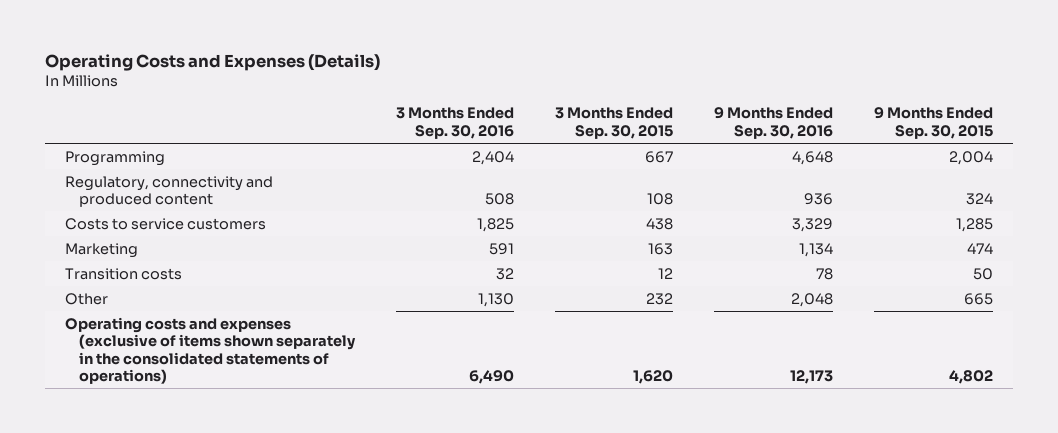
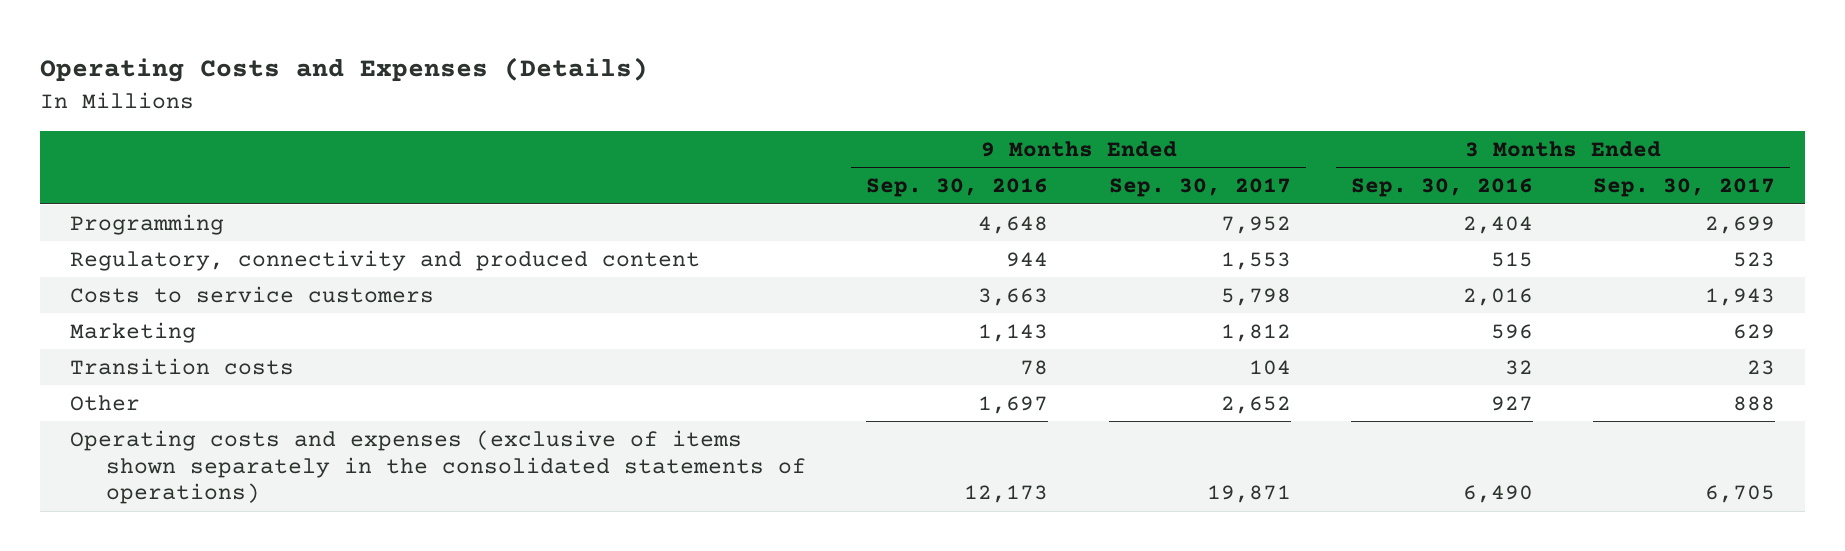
[554,107,673,139] 3 Months Ended Sep. 30, 2015 -> none
[873,107,993,139] 9 Months Ended Sep. 30, 2015 -> none
none -> [1108,178,1291,198] Sep. 30, 2017
none -> [1592,178,1775,198] Sep. 30, 2017
[484,193,514,206] 508 -> [1490,251,1533,267] 515
[803,193,833,206] 936 -> [1006,251,1049,267] 944
[476,217,514,232] 1,825 -> [1462,287,1533,306] 2,016
[791,217,833,232] 3,329 -> [978,287,1049,306] 3,663
[488,242,514,255] 591 -> [1490,323,1533,339] 596
[798,242,833,257] 1,134 -> [978,323,1049,342] 1,143
[477,292,514,307] 1,130 -> [1490,395,1533,411] 927
[790,292,833,307] 2,048 -> [978,395,1049,414] 1,697

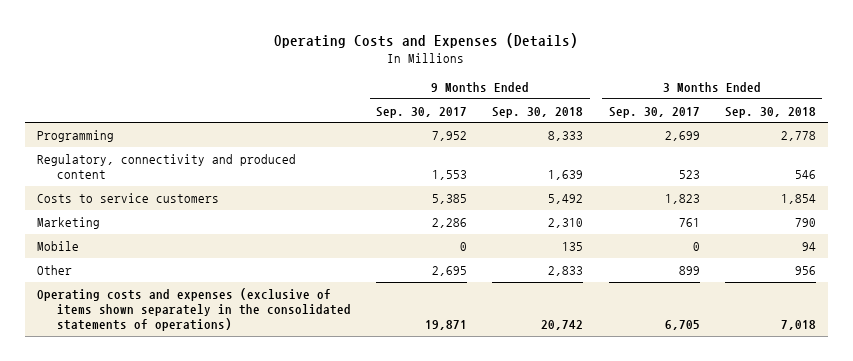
[866,178,1049,198] Sep. 30, 2016 -> none
[1350,178,1533,198] Sep. 30, 2016 -> none
none -> [492,106,584,118] Sep. 30, 2018
none -> [724,106,816,118] Sep. 30, 2018
[70,357,295,375] Transition costs -> none
[1220,287,1291,306] 5,798 -> [432,193,468,204] 5,385
[1704,287,1775,306] 1,943 -> [664,193,700,204] 1,823
[1220,323,1291,342] 1,812 -> [432,217,468,228] 2,286
[1732,323,1775,339] 629 -> [678,217,700,227] 761
none -> [37,240,80,251] Mobile
[1220,395,1291,414] 2,652 -> [432,265,468,276] 2,695
[1732,395,1775,411] 888 -> [678,265,700,275] 899

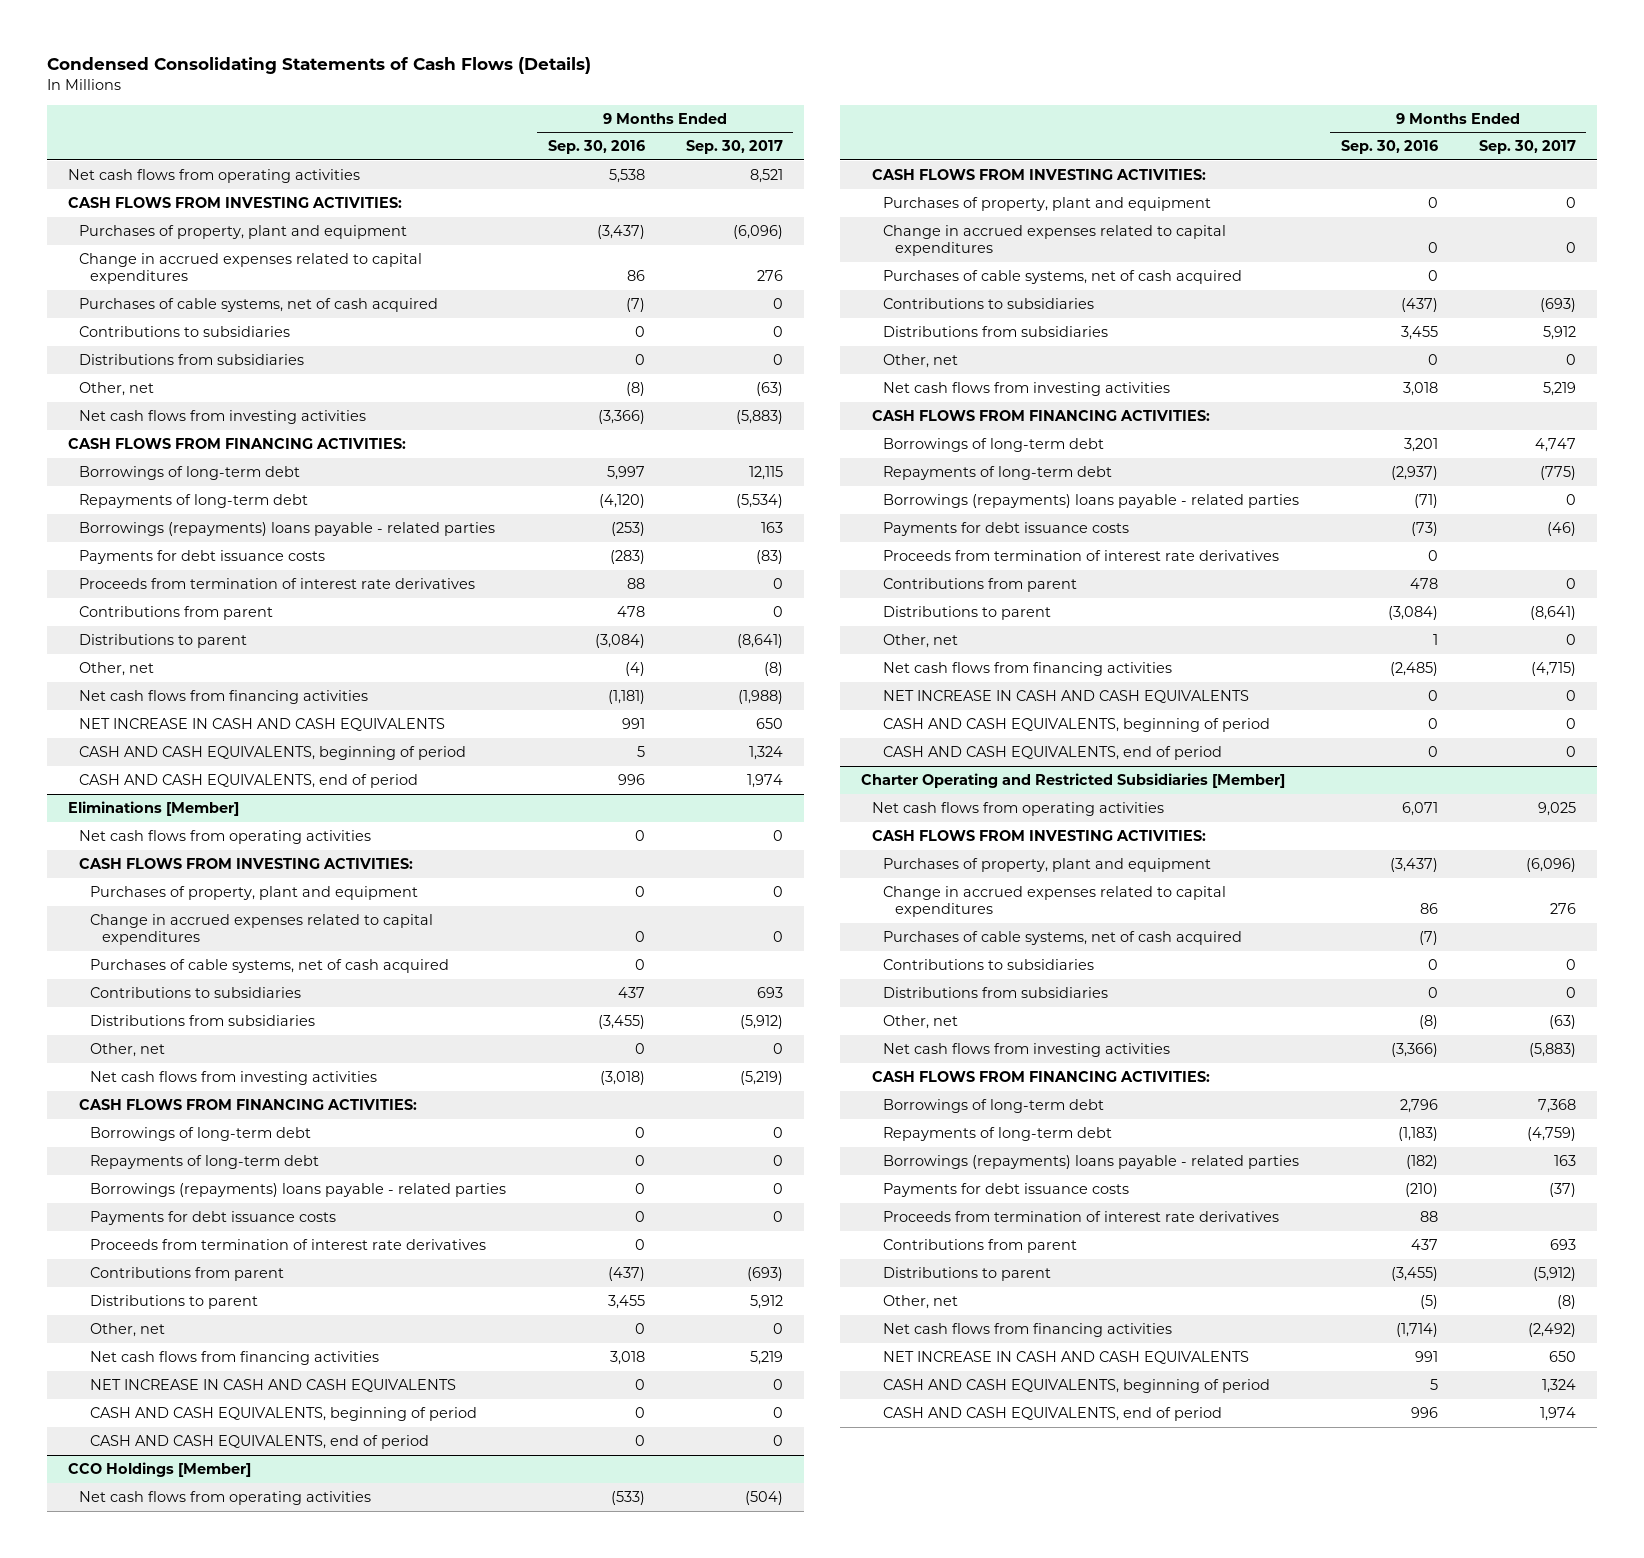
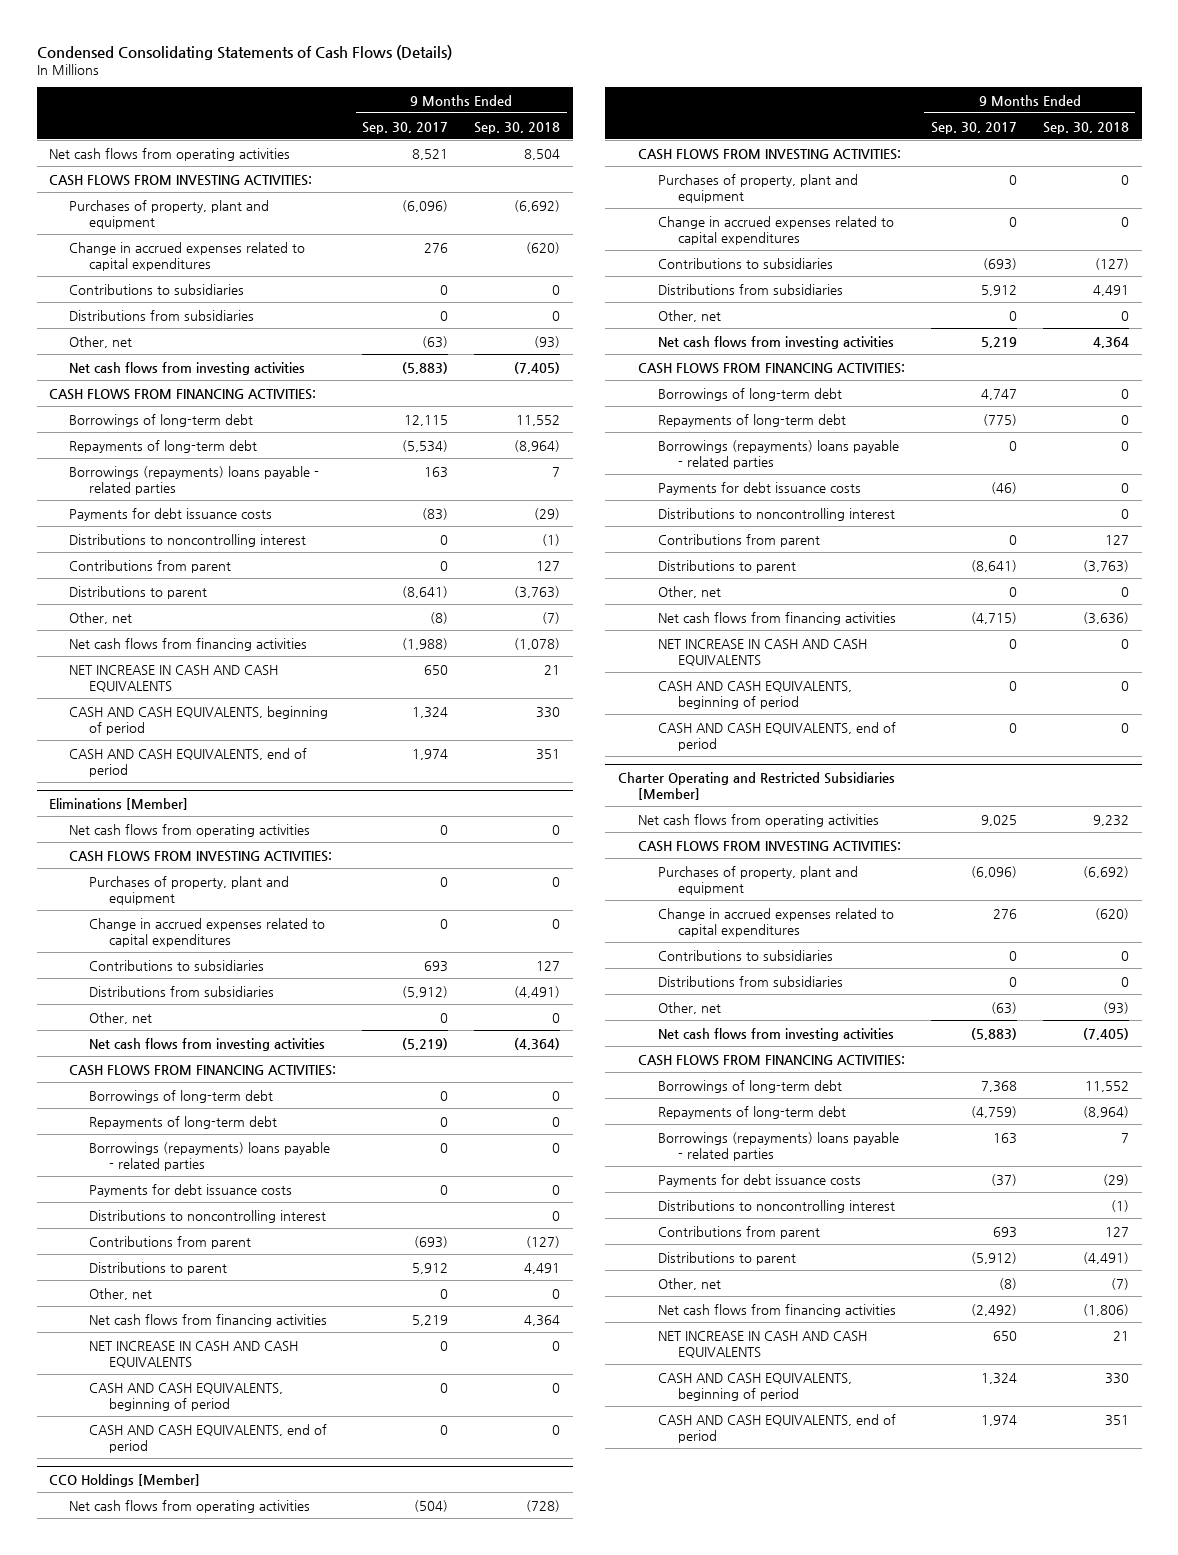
[547,140,645,155] Sep. 30, 2016 -> none
none -> [474,121,561,134] Sep. 30, 2018
[79,297,439,312] Purchases of cable systems, net of cash acquired -> none
[79,577,476,589] Proceeds from termination of interest rate derivatives -> none
none -> [69,533,307,547] Distributions to noncontrolling interest
[90,958,450,973] Purchases of cable systems, net of cash acquired -> none
[90,1238,487,1250] Proceeds from termination of interest rate derivatives -> none
none -> [88,1209,326,1223] Distributions to noncontrolling interest
[883,269,1243,284] Purchases of cable systems, net of cash acquired -> none
[883,549,1280,561] Proceeds from termination of interest rate derivatives -> none
none -> [657,507,895,521] Distributions to noncontrolling interest
[883,930,1243,945] Purchases of cable systems, net of cash acquired -> none
[883,1210,1280,1222] Proceeds from termination of interest rate derivatives -> none
none -> [657,1199,895,1213] Distributions to noncontrolling interest

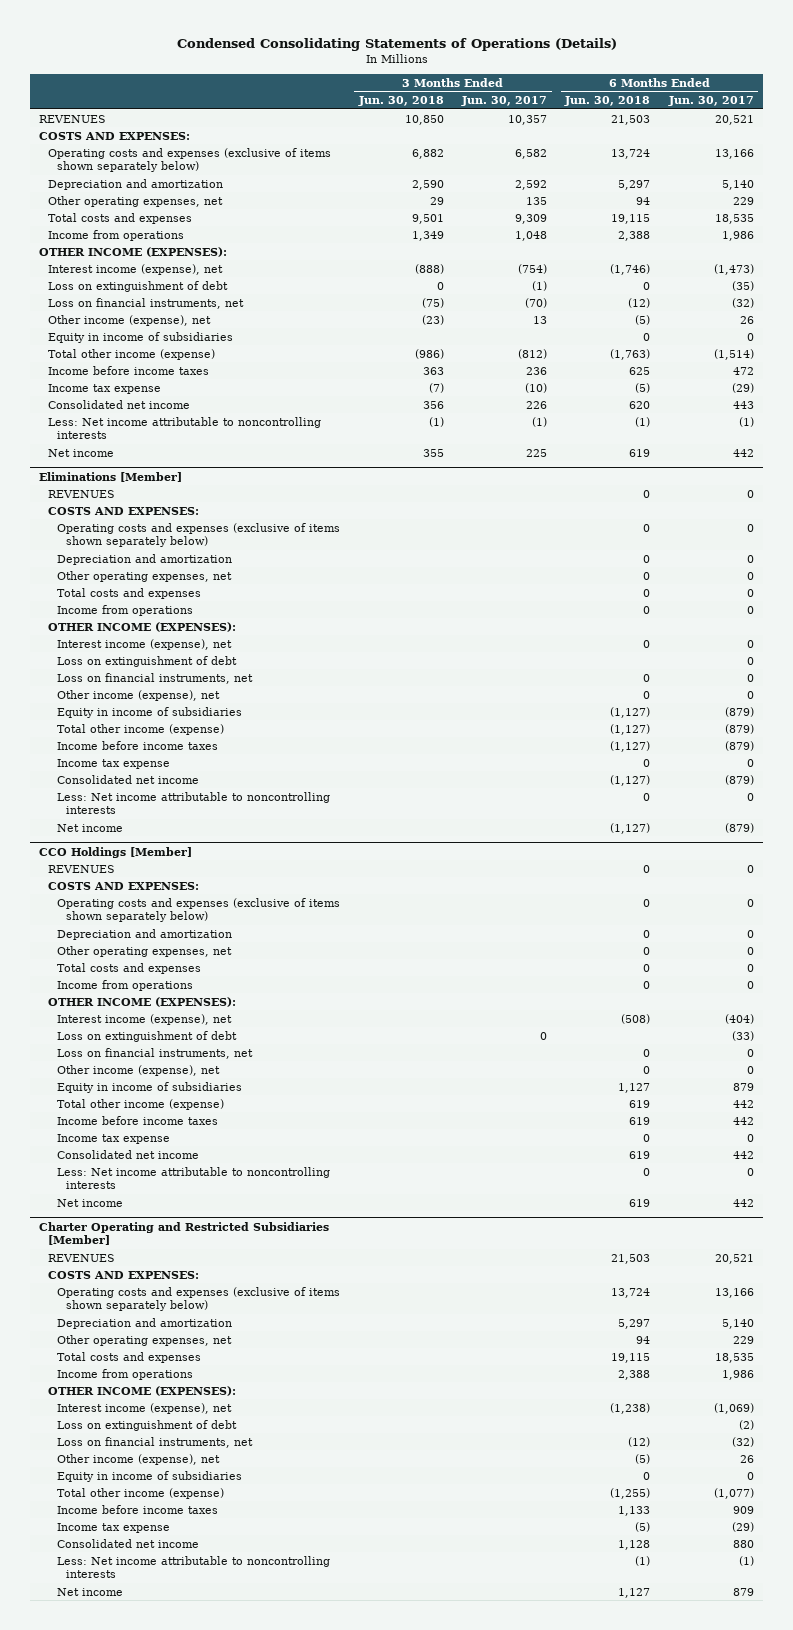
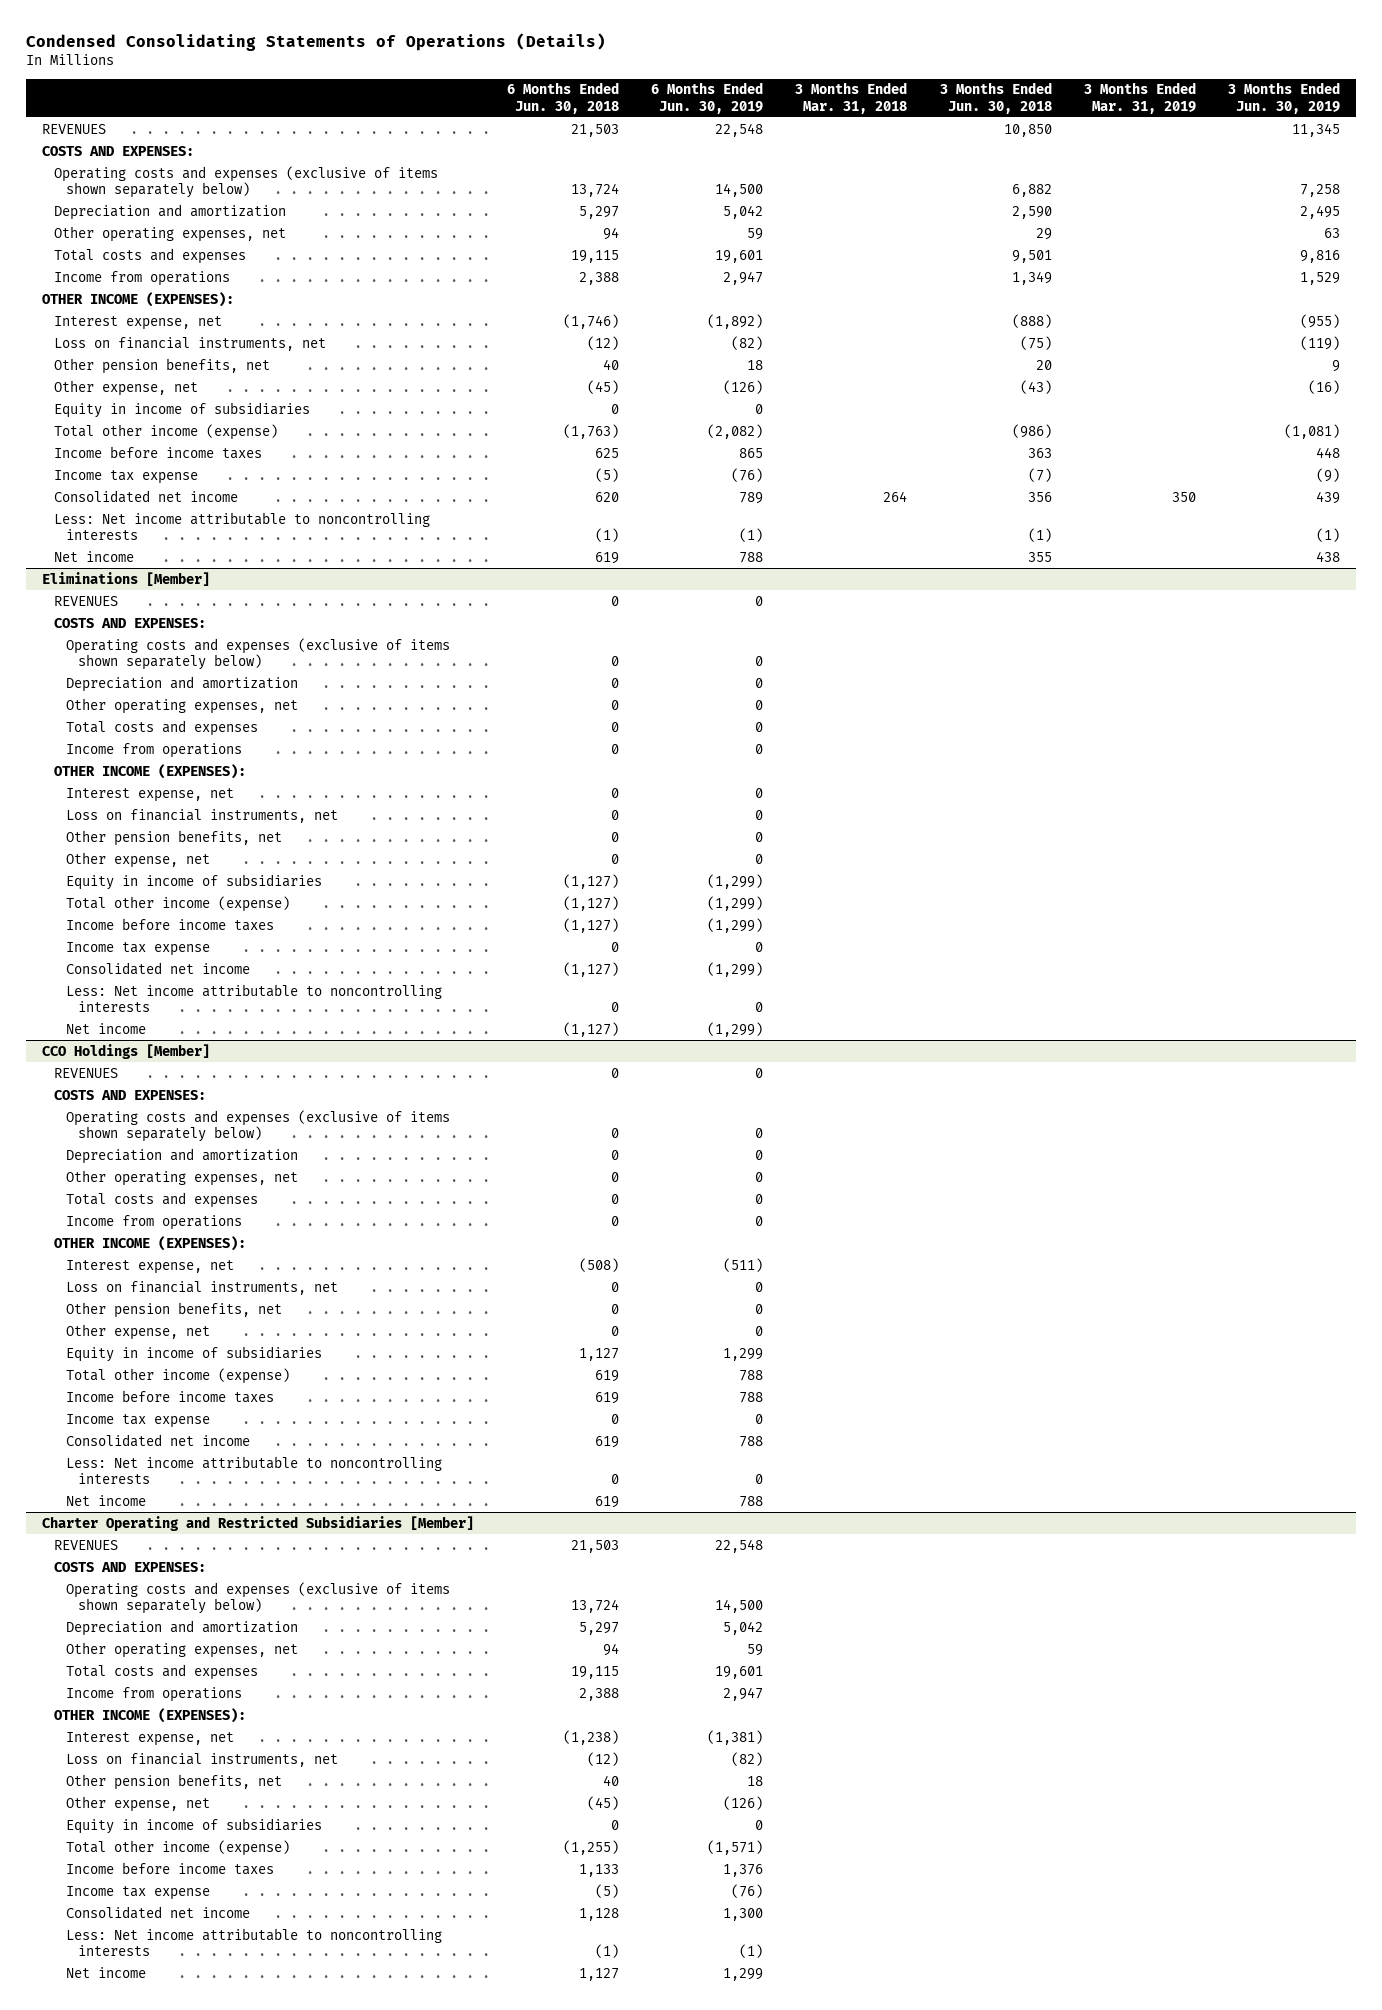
[461,96,548,107] Jun. 30, 2017 -> none
[667,96,754,107] Jun. 30, 2017 -> none
none -> [650,82,763,114] 6 Months Ended Jun. 30, 2019
none -> [795,82,908,114] 3 Months Ended Mar. 31, 2018
none -> [1083,82,1196,114] 3 Months Ended Mar. 31, 2019
none -> [1228,82,1341,114] 3 Months Ended Jun. 30, 2019
[48,280,229,292] Loss on extinguishment of debt -> none
[48,263,224,275] Interest income (expense), net -> [54,315,223,330] Interest expense, net
none -> [54,357,271,374] Other pension benefits, net
[48,314,212,326] Other income (expense), net -> [54,379,199,396] Other expense, net
[421,314,444,325] (23) -> [1019,379,1052,394] (43)
[635,314,651,325] (5) -> [586,379,619,394] (45)
[57,655,238,667] Loss on extinguishment of debt -> none
[57,638,233,650] Interest income (expense), net -> [66,787,235,802] Interest expense, net
none -> [66,829,283,846] Other pension benefits, net
[57,689,221,701] Other income (expense), net -> [66,851,211,868] Other expense, net
[57,1030,238,1042] Loss on extinguishment of debt -> none
[57,1013,233,1025] Interest income (expense), net -> [66,1259,235,1274] Interest expense, net
none -> [66,1301,283,1318] Other pension benefits, net
[57,1064,221,1076] Other income (expense), net -> [66,1323,211,1340] Other expense, net
[57,1419,238,1431] Loss on extinguishment of debt -> none
[57,1402,233,1414] Interest income (expense), net -> [66,1731,235,1746] Interest expense, net
none -> [66,1773,283,1790] Other pension benefits, net
[57,1453,221,1465] Other income (expense), net -> [66,1795,211,1812] Other expense, net
[635,1453,651,1464] (5) -> [586,1795,619,1810] (45)

